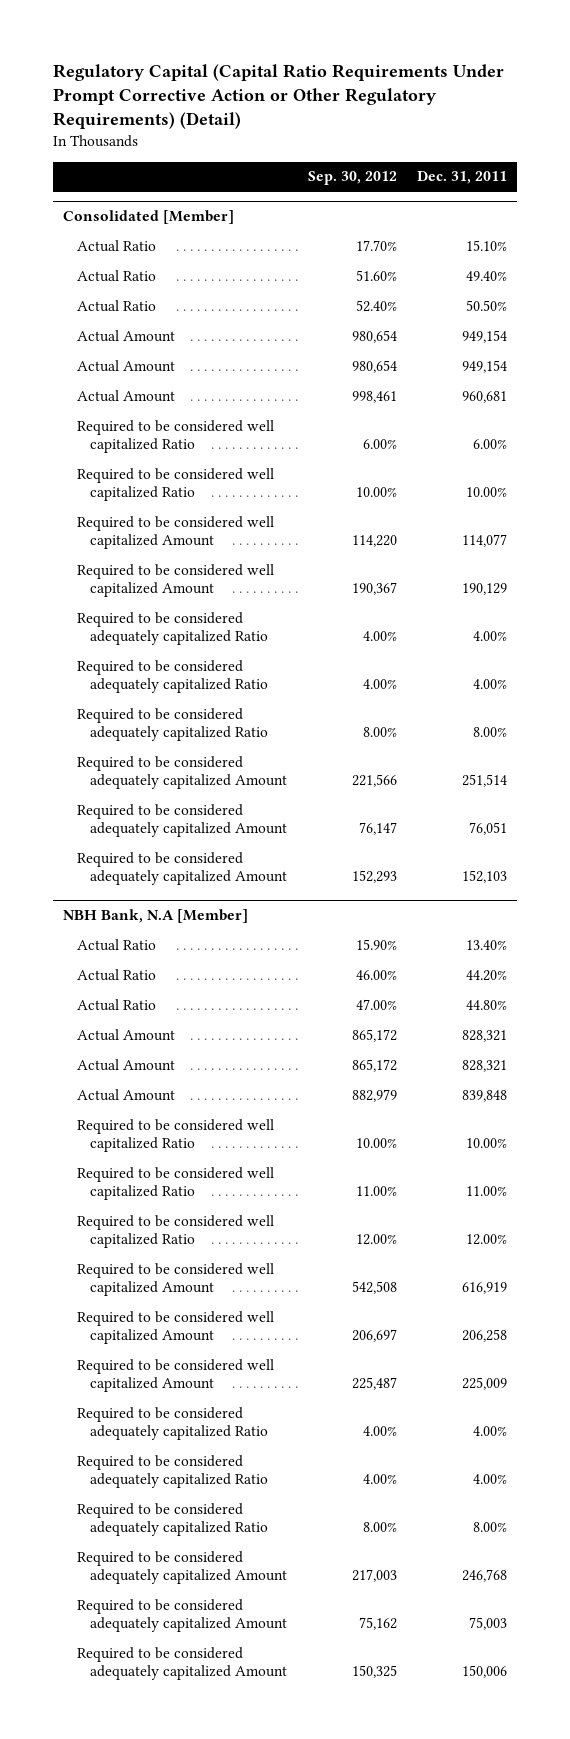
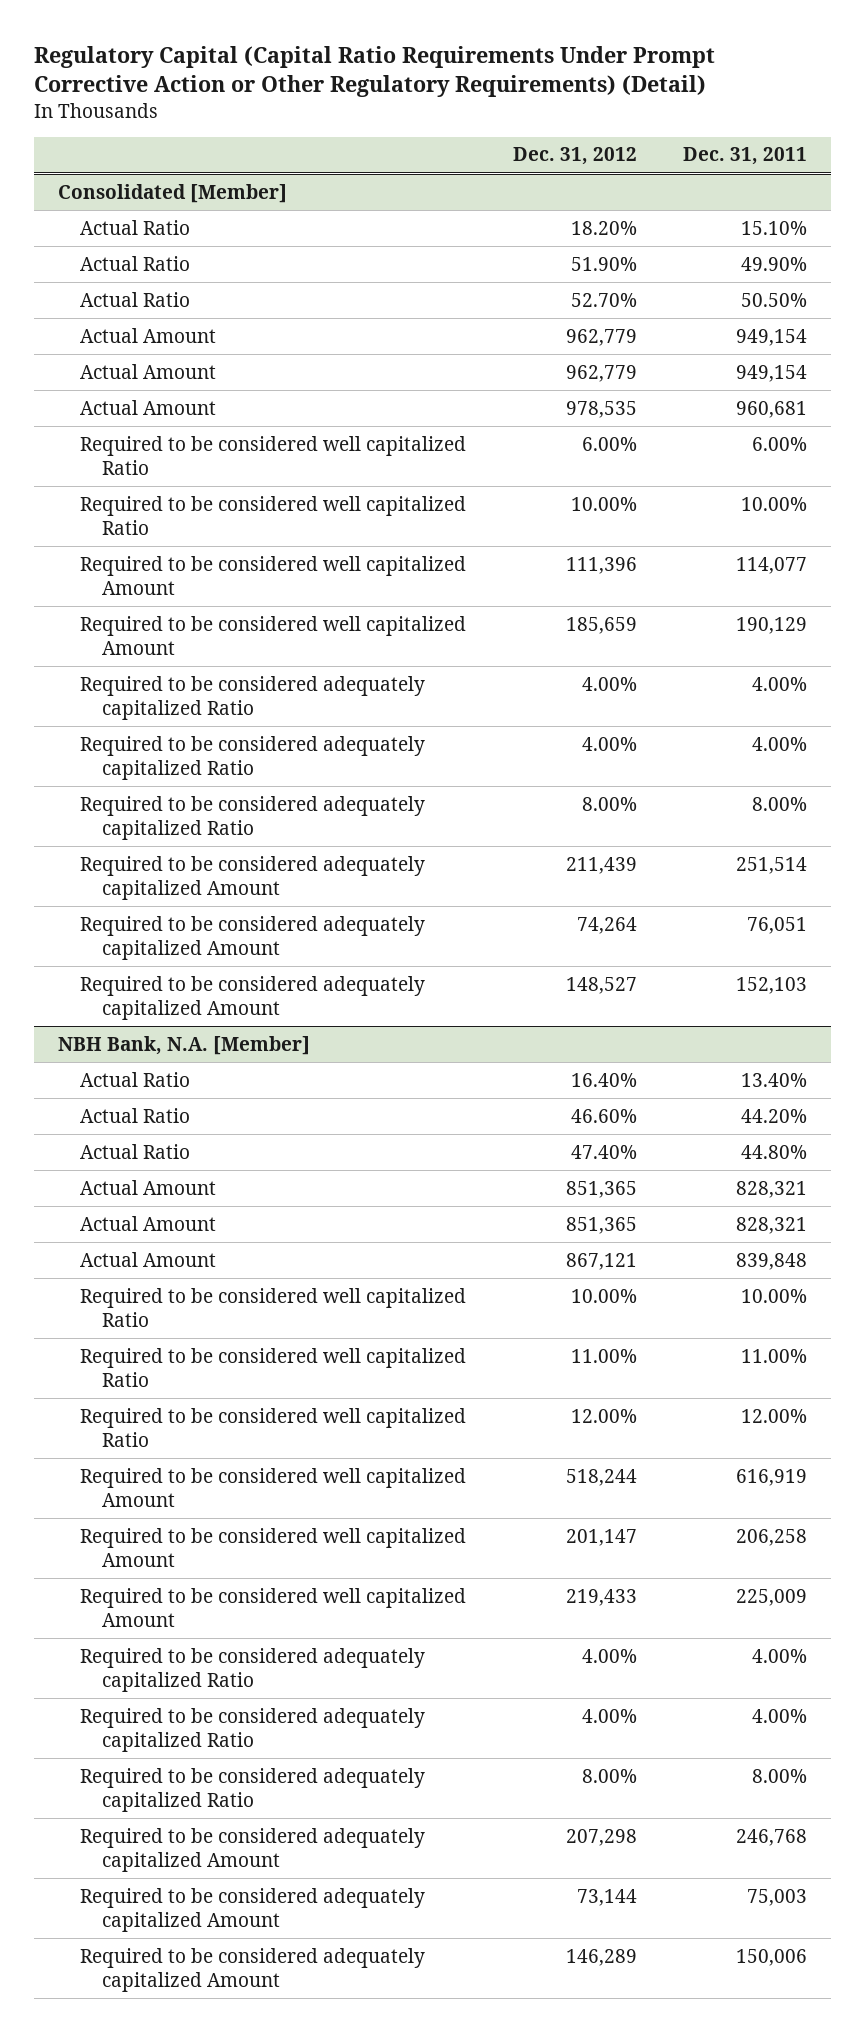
[307,171,397,186] Sep. 30, 2012 -> none
none -> [512,147,637,166] Dec. 31, 2012
[465,270,507,281] 49.40% -> [741,256,808,271] 49.90%
[62,909,248,924] NBH Bank, N.A [Member] -> [57,1035,310,1055] NBH Bank, N.A. [Member]

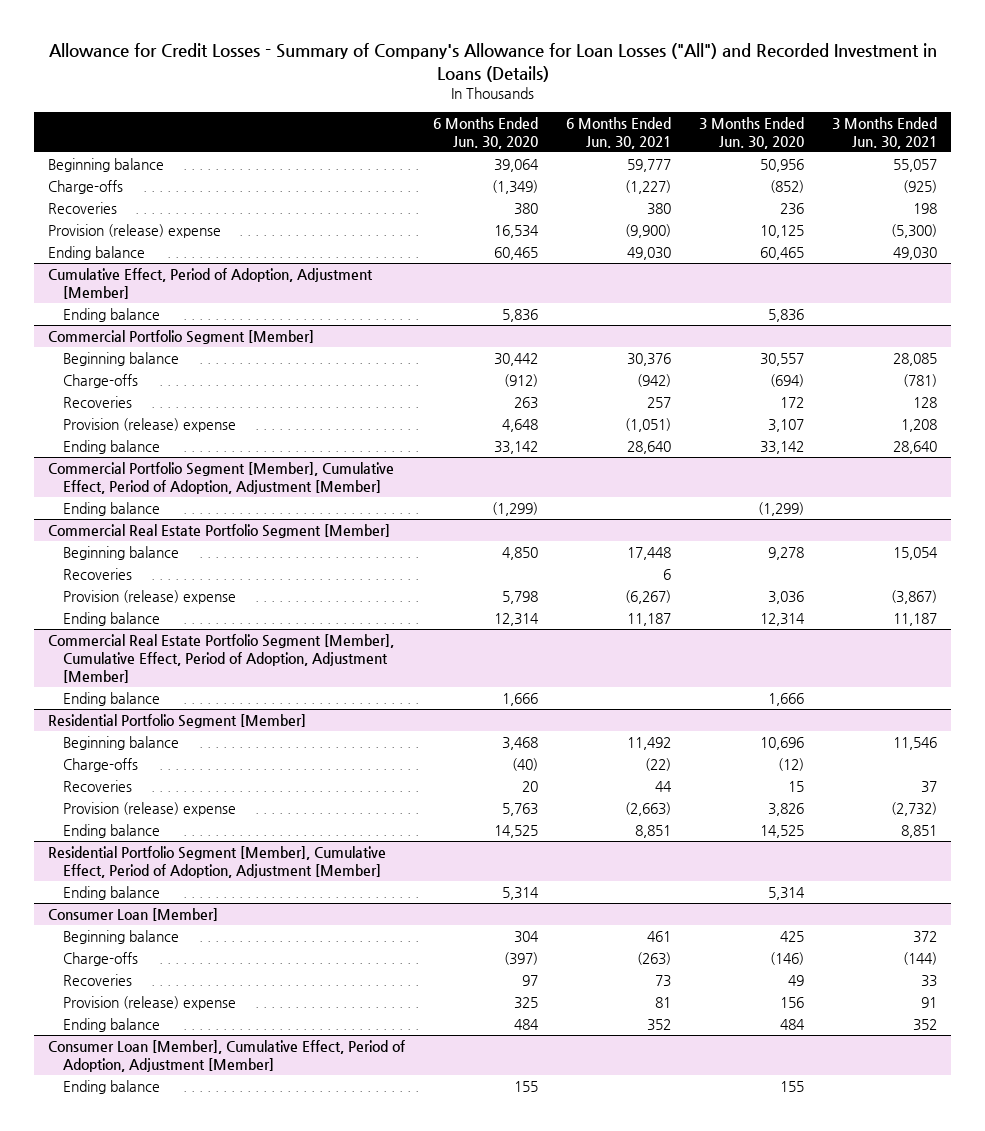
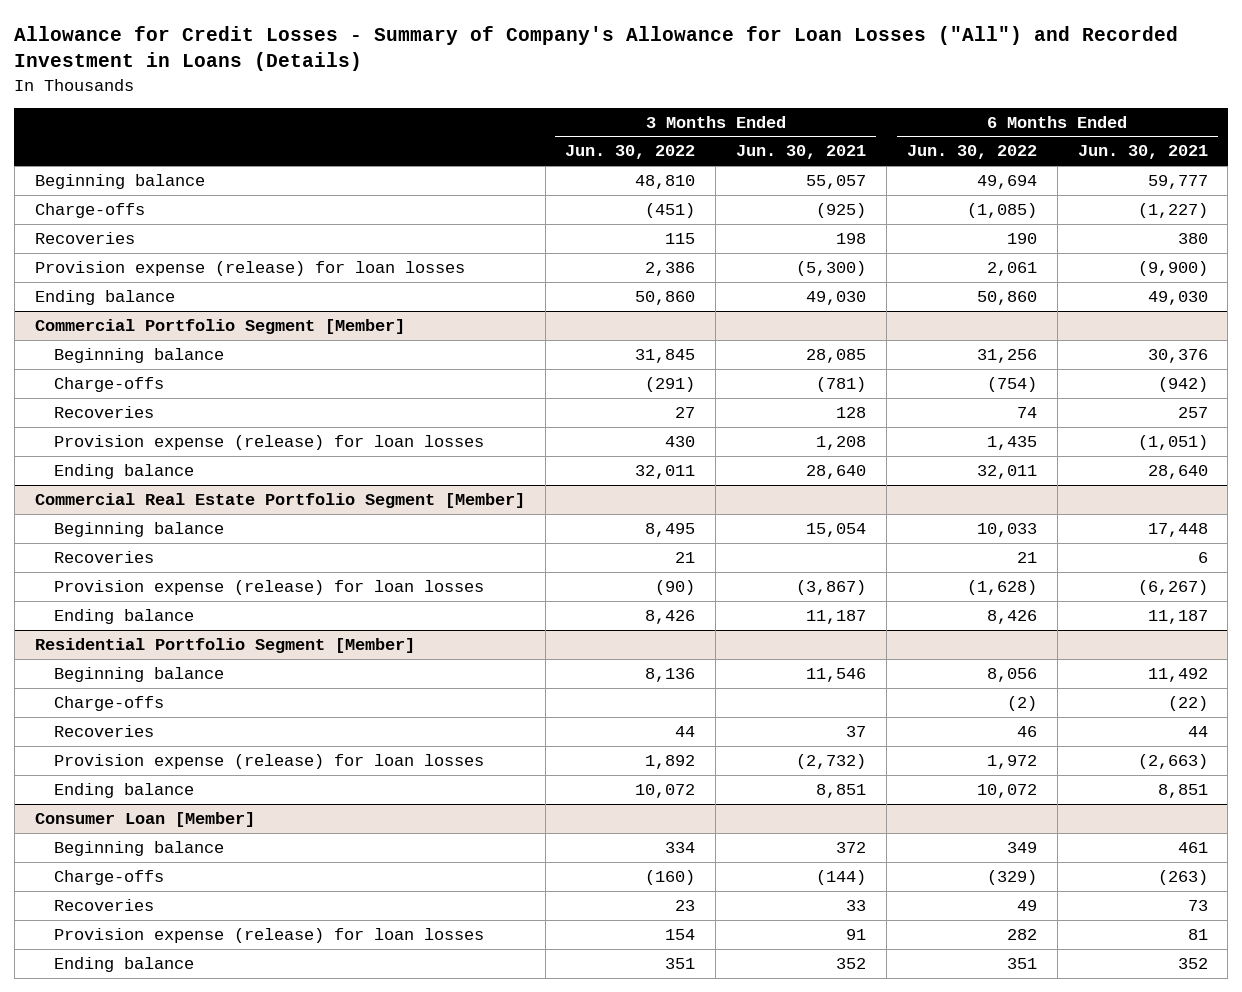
[433,117,539,149] 6 Months Ended Jun. 30, 2020 -> none
[698,117,804,149] 3 Months Ended Jun. 30, 2020 -> none
none -> [565,145,696,160] Jun. 30, 2022
none -> [906,145,1037,160] Jun. 30, 2022
[48,224,222,239] Provision (release) expense -> [34,261,465,277] Provision expense (release) for loan losses
[48,268,374,299] Cumulative Effect, Period of Adoption, Adjustment [Member] -> none
[62,308,160,323] Ending balance -> none
[62,418,236,433] Provision (release) expense -> [54,435,485,451] Provision expense (release) for loan losses
[48,462,395,494] Commercial Portfolio Segment [Member], Cumulative Effect, Period of Adoption, Adjustment [Member] -> none
[62,502,160,517] Ending balance -> none
[62,590,236,605] Provision (release) expense -> [54,580,485,596] Provision expense (release) for loan losses
[48,634,395,683] Commercial Real Estate Portfolio Segment [Member], Cumulative Effect, Period of Adoption, Adjustment [Member] -> none
[62,692,160,707] Ending balance -> none
[62,802,236,817] Provision (release) expense -> [54,754,485,770] Provision expense (release) for loan losses
[48,846,387,878] Residential Portfolio Segment [Member], Cumulative Effect, Period of Adoption, Adjustment [Member] -> none
[62,886,160,901] Ending balance -> none
[62,996,236,1011] Provision (release) expense -> [54,928,485,944] Provision expense (release) for loan losses
[48,1040,406,1072] Consumer Loan [Member], Cumulative Effect, Period of Adoption, Adjustment [Member] -> none
[62,1080,160,1095] Ending balance -> none

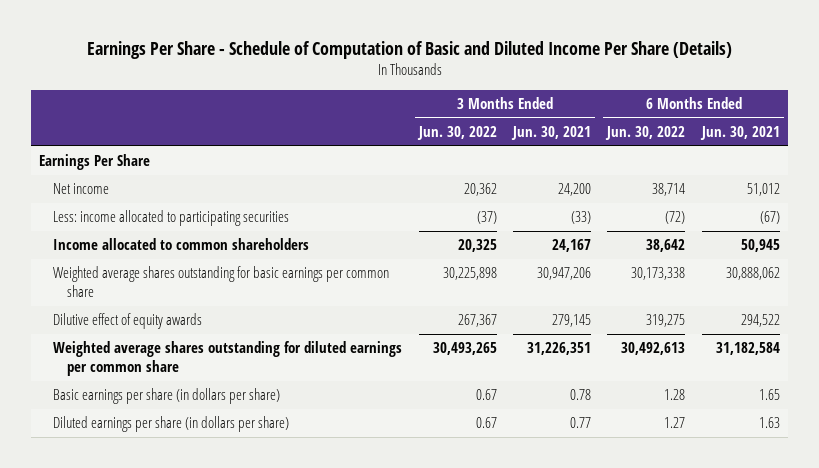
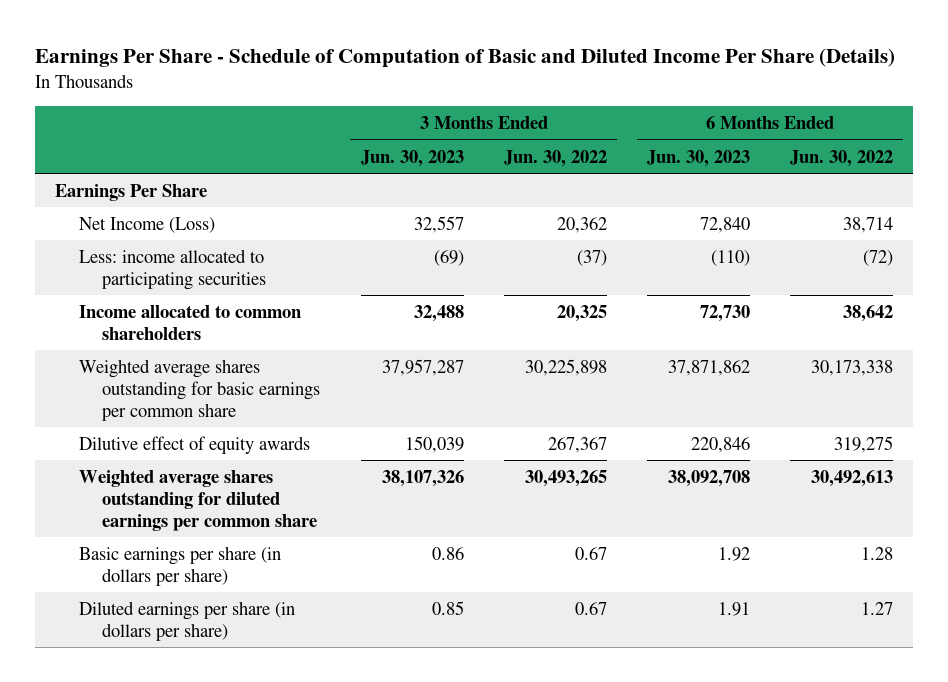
[511,126,592,141] Jun. 30, 2021 -> none
[699,126,780,141] Jun. 30, 2021 -> none
none -> [360,149,464,167] Jun. 30, 2023
none -> [647,149,751,167] Jun. 30, 2023
[53,183,110,195] Net income -> [78,216,215,233] Net Income (Loss)

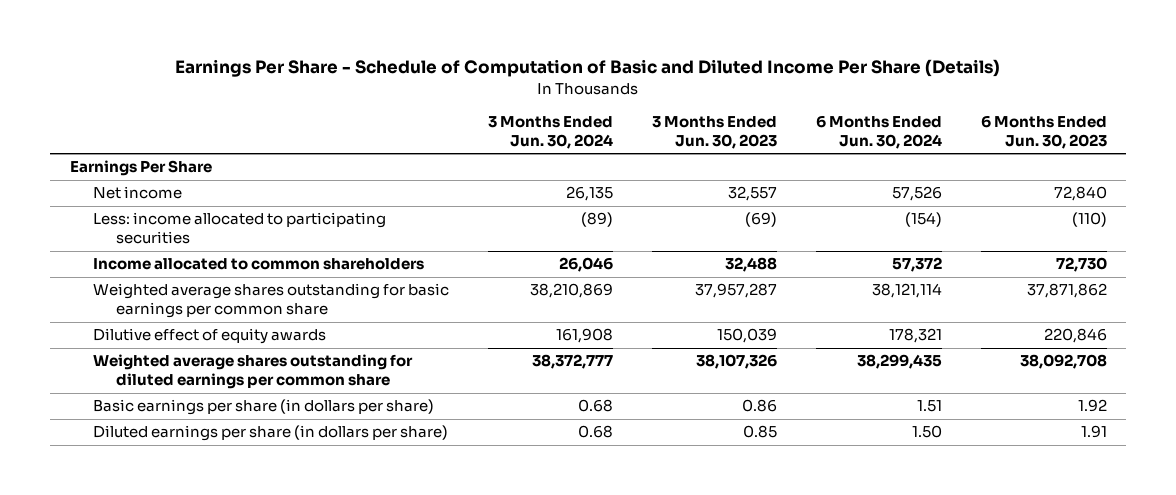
[503,149,607,167] Jun. 30, 2022 -> none
[790,149,894,167] Jun. 30, 2022 -> none
none -> [487,115,613,149] 3 Months Ended Jun. 30, 2024
none -> [815,114,942,149] 6 Months Ended Jun. 30, 2024
[78,216,215,233] Net Income (Loss) -> [92,186,182,200] Net income

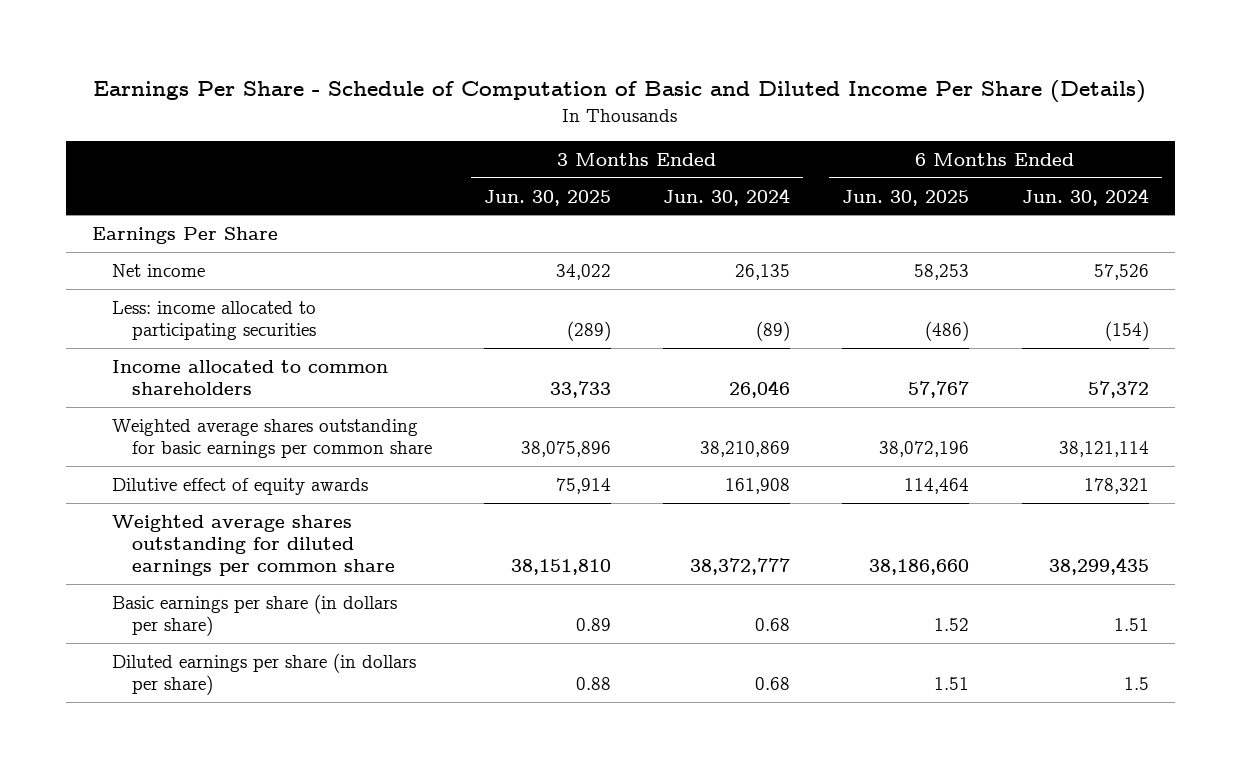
[651,115,777,149] 3 Months Ended Jun. 30, 2023 -> none
[980,114,1107,149] 6 Months Ended Jun. 30, 2023 -> none
none -> [483,189,611,206] Jun. 30, 2025
none -> [842,189,970,206] Jun. 30, 2025
[911,425,942,439] 1.50 -> [1123,677,1149,691] 1.5

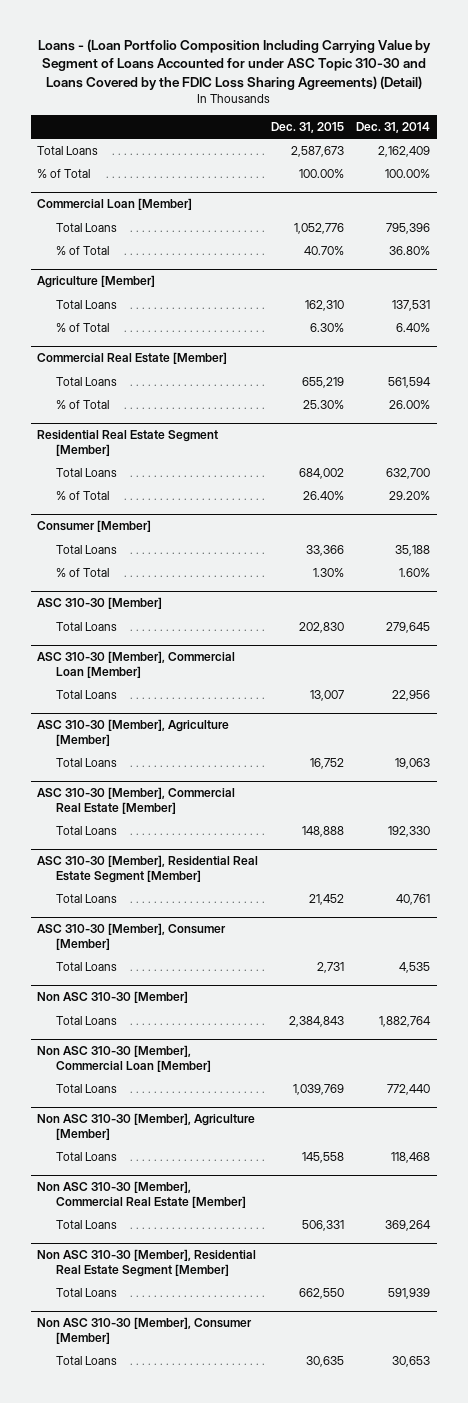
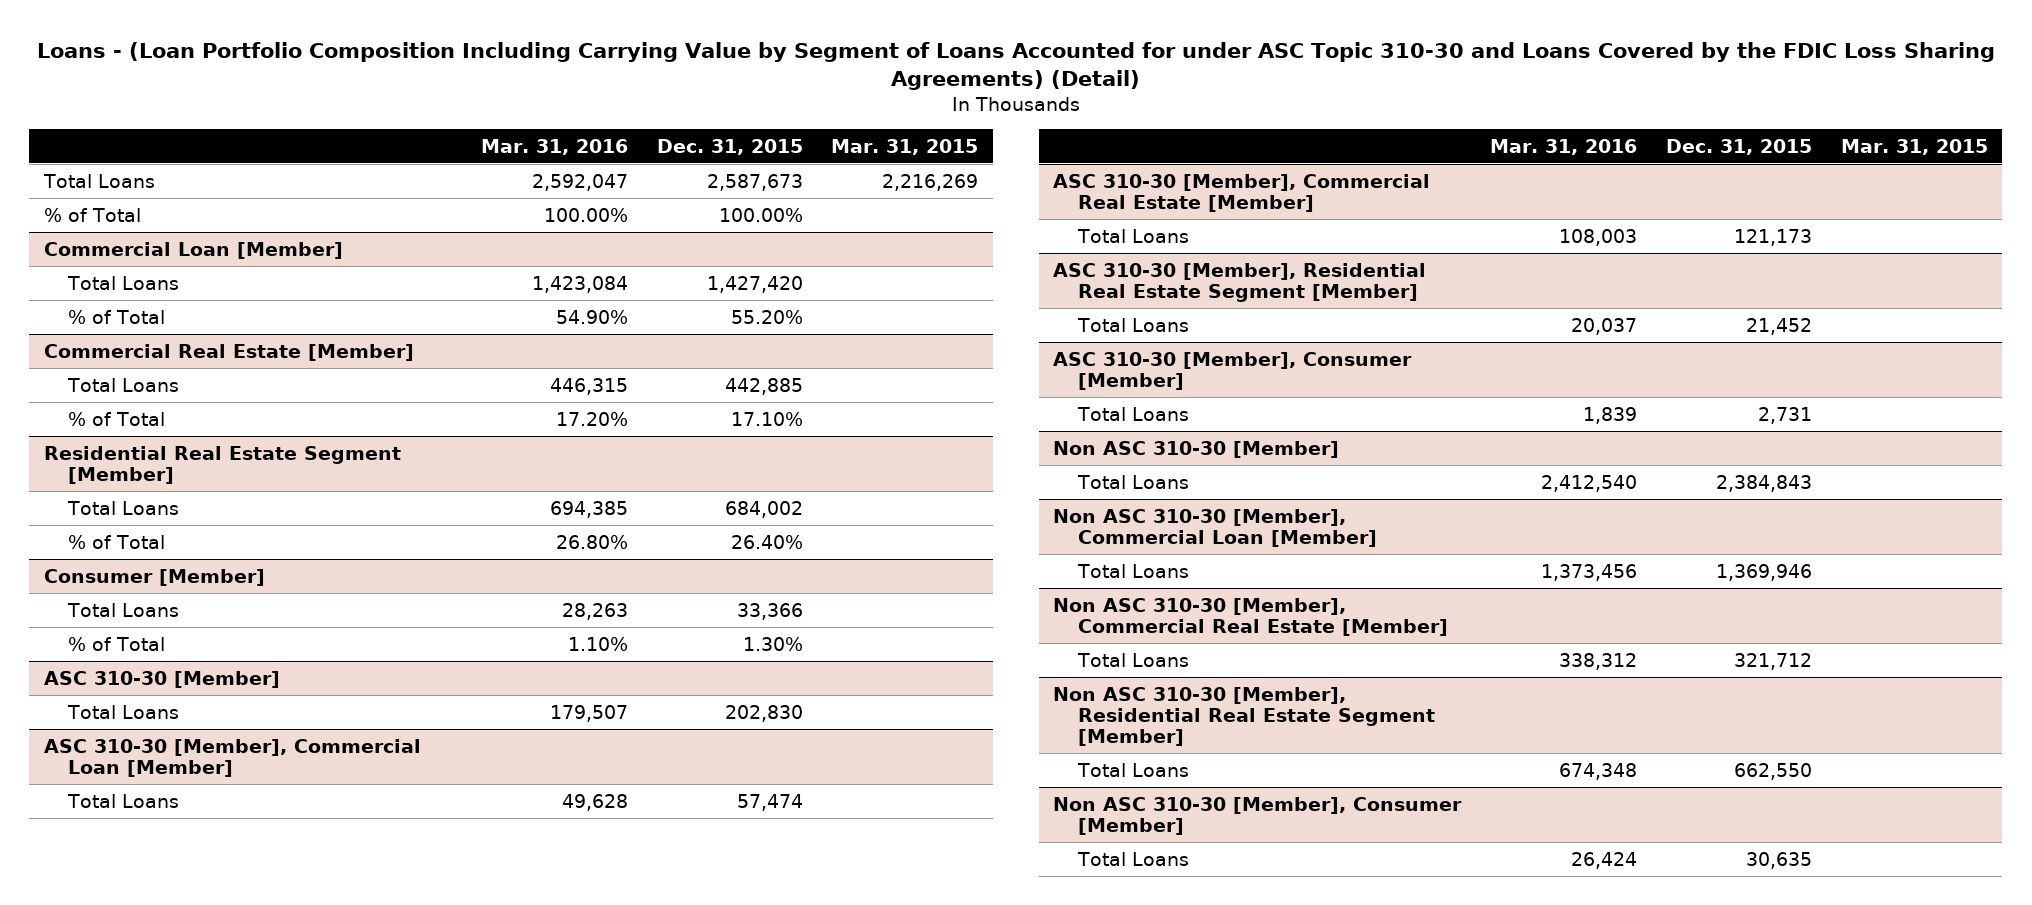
[356,121,431,133] Dec. 31, 2014 -> none
none -> [480,138,628,155] Mar. 31, 2016
none -> [831,138,979,155] Mar. 31, 2015
[37,275,156,289] Agriculture [Member] -> none
[55,300,117,310] Total Loans -> none
[55,323,109,333] % of Total -> none
[293,223,344,235] 1,052,776 -> [706,275,803,293] 1,427,420
[303,246,344,256] 40.70% -> [730,309,803,324] 55.20%
[301,377,344,389] 655,219 -> [724,377,803,395] 442,885
[302,400,344,410] 25.30% -> [730,411,803,426] 17.10%
[37,719,230,746] ASC 310-30 [Member], Agriculture [Member] -> none
[55,758,117,768] Total Loans -> none
[309,690,344,702] 13,007 -> [736,793,803,811] 57,474
[301,826,344,838] 148,888 -> [1734,228,1813,246] 121,173
[37,1113,256,1140] Non ASC 310-30 [Member], Agriculture [Member] -> none
[55,1152,117,1162] Total Loans -> none
[292,1084,344,1096] 1,039,769 -> [1716,563,1813,581] 1,369,946
[301,1220,344,1232] 506,331 -> [1734,652,1813,670] 321,712

